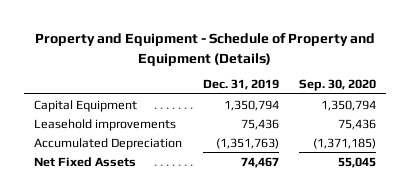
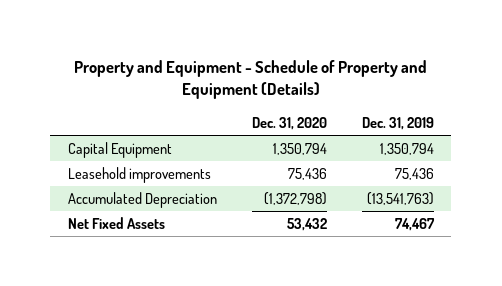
[298,79,376,92] Sep. 30, 2020 -> none
none -> [251,116,327,130] Dec. 31, 2020
[215,137,279,149] (1,351,763) -> [366,192,434,206] (13,541,763)

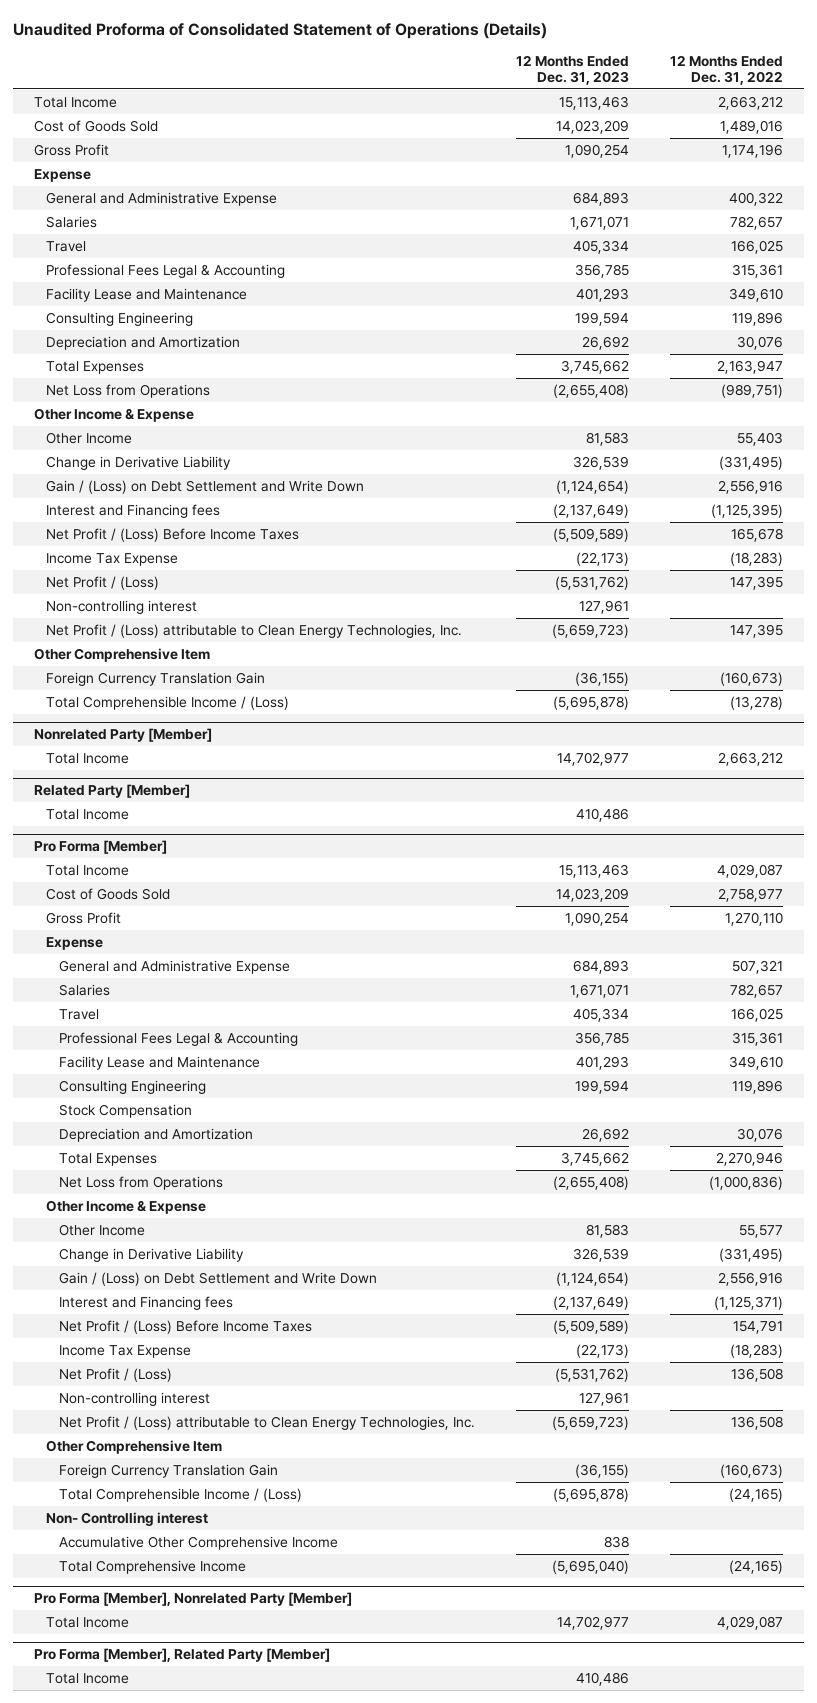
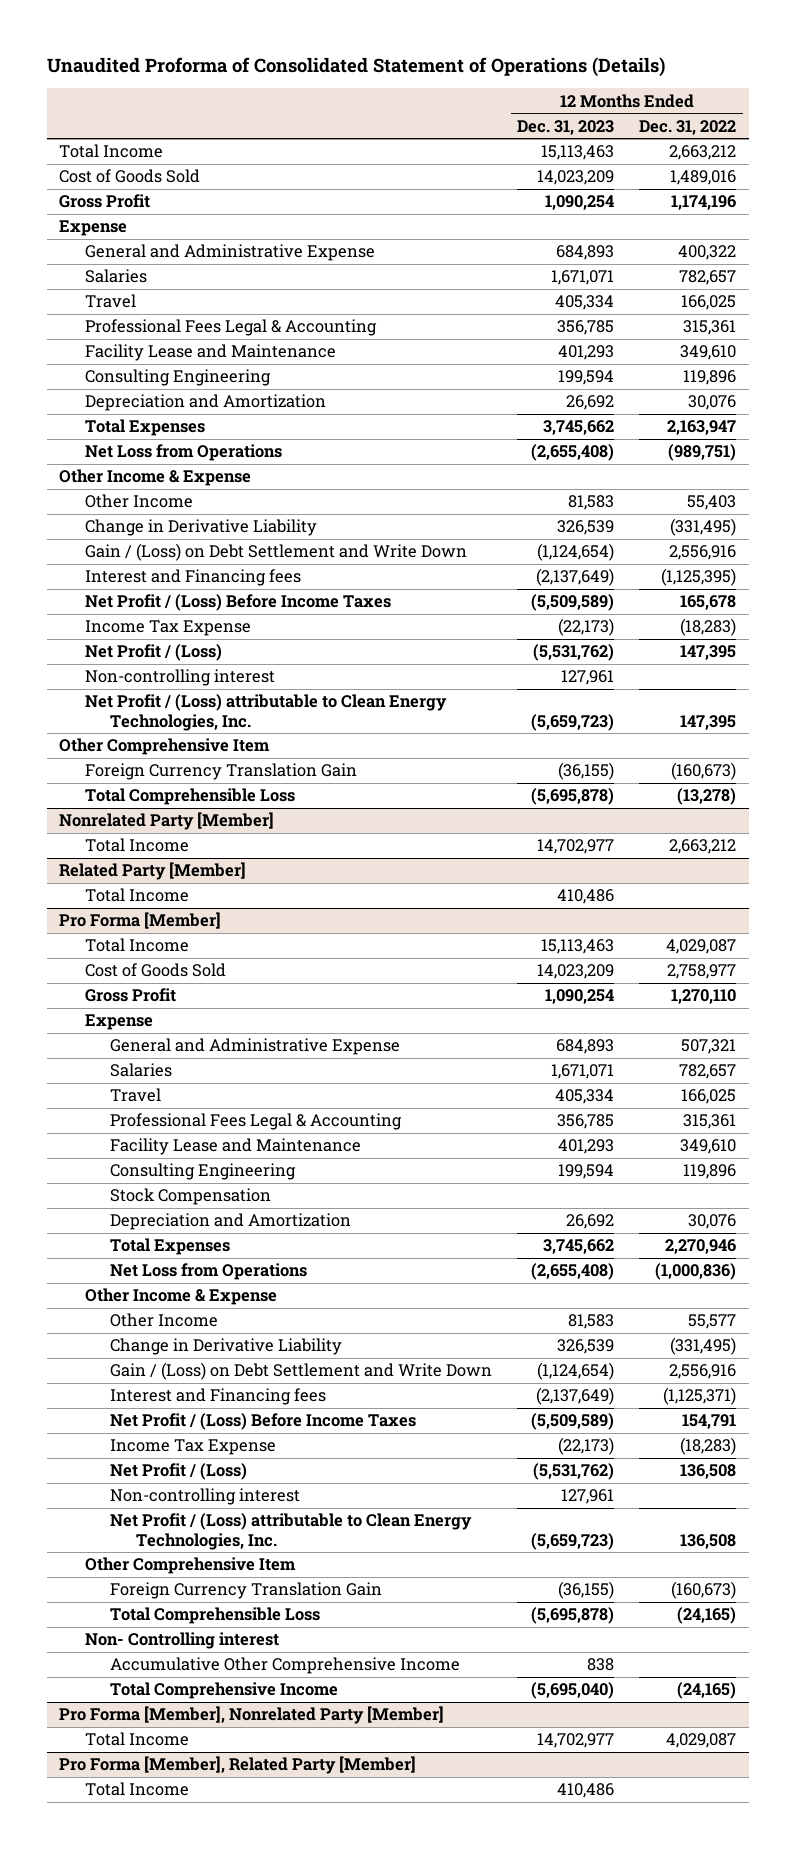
[46,695,290,710] Total Comprehensible Income / (Loss) -> [84,788,295,806] Total Comprehensible Loss
[58,1487,302,1502] Total Comprehensible Income / (Loss) -> [110,1607,321,1625] Total Comprehensible Loss

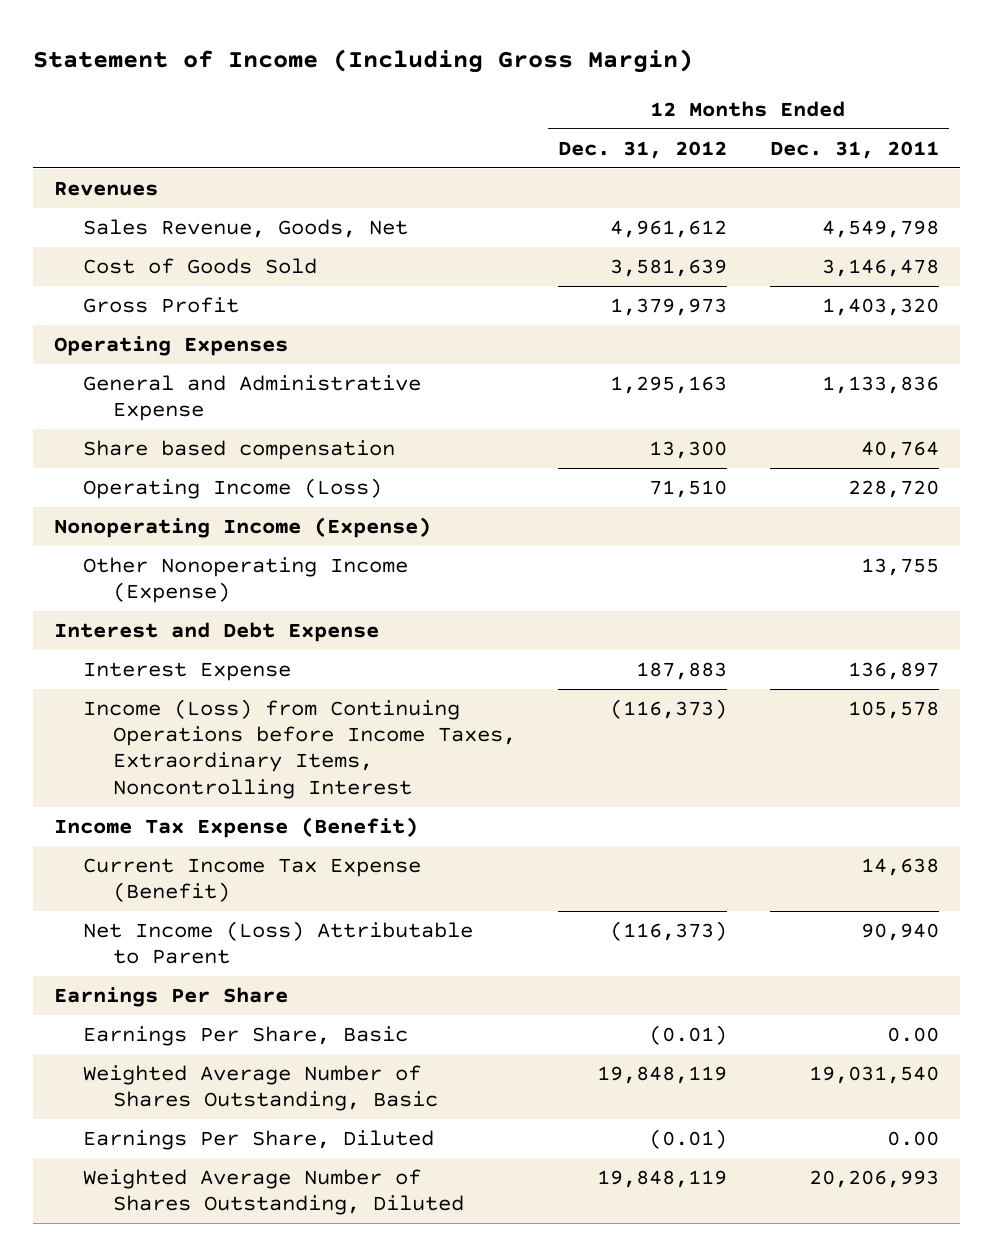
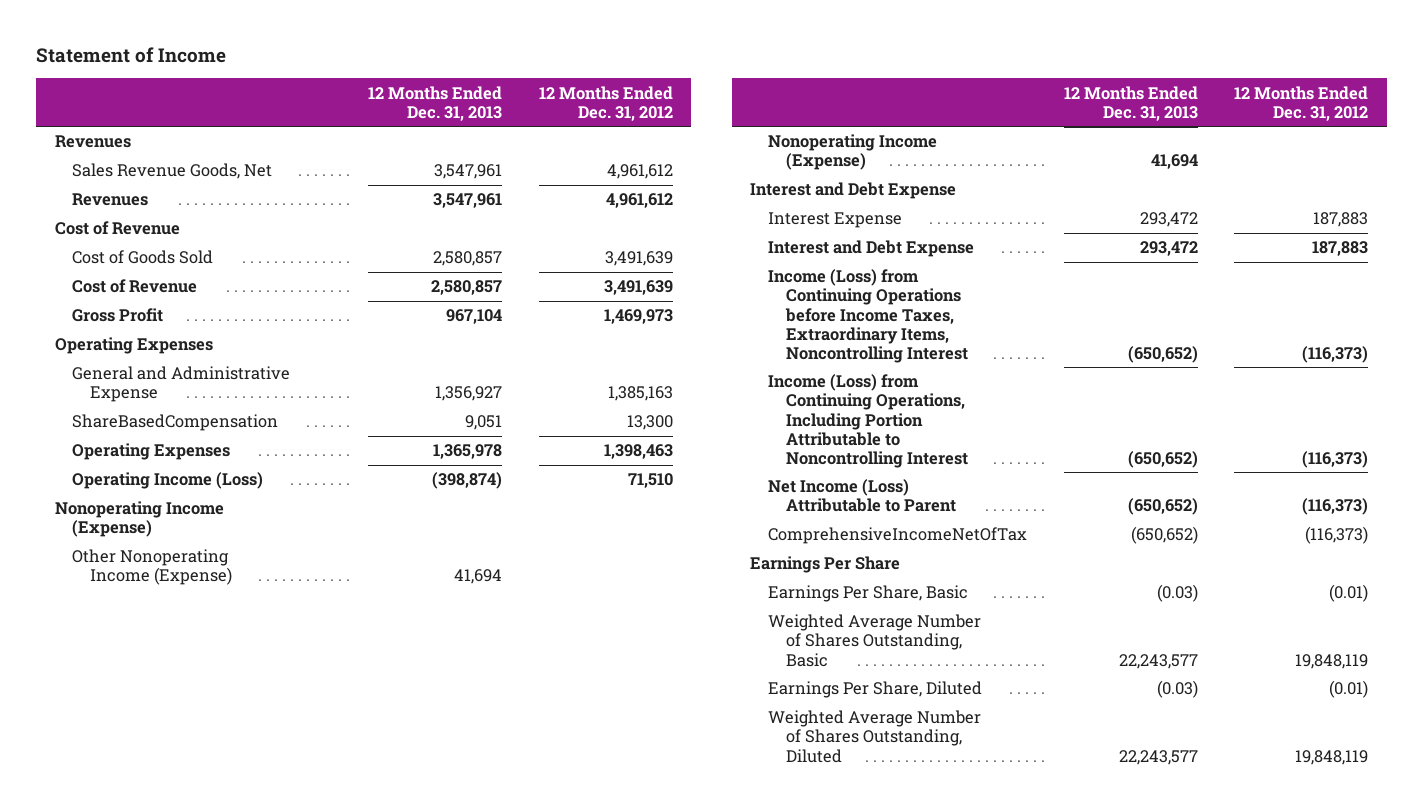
[32,49,693,74] Statement of Income (Including Gross Margin) -> [36,46,227,63] Statement of Income
[769,140,939,159] Dec. 31, 2011 -> none
none -> [367,85,502,121] 12 Months Ended Dec. 31, 2013
[83,219,409,239] Sales Revenue, Goods, Net -> [72,163,273,180] Sales Revenue Goods, Net
none -> [72,193,149,207] Revenues
none -> [54,221,180,236] Cost of Revenue
[610,259,728,278] 3,581,639 -> [604,251,673,267] 3,491,639
none -> [72,279,198,294] Cost of Revenue
[610,298,728,317] 1,379,973 -> [603,309,673,325] 1,469,973
[610,376,728,395] 1,295,163 -> [607,386,673,402] 1,385,163
[83,440,396,461] Share based compensation -> [72,414,279,432] ShareBasedCompensation
none -> [72,443,231,461] Operating Expenses
none -> [768,134,938,171] Nonoperating Income (Expense)
none -> [768,240,975,258] Interest and Debt Expense
[53,817,418,839] Income Tax Expense (Benefit) -> none
[83,858,422,903] Current Income Tax Expense (Benefit) -> none
none -> [768,374,968,468] Income (Loss) from Continuing Operations, Including Portion Attributable to Noncontrolling Interest
none -> [768,527,1028,545] ComprehensiveIncomeNetOfTax

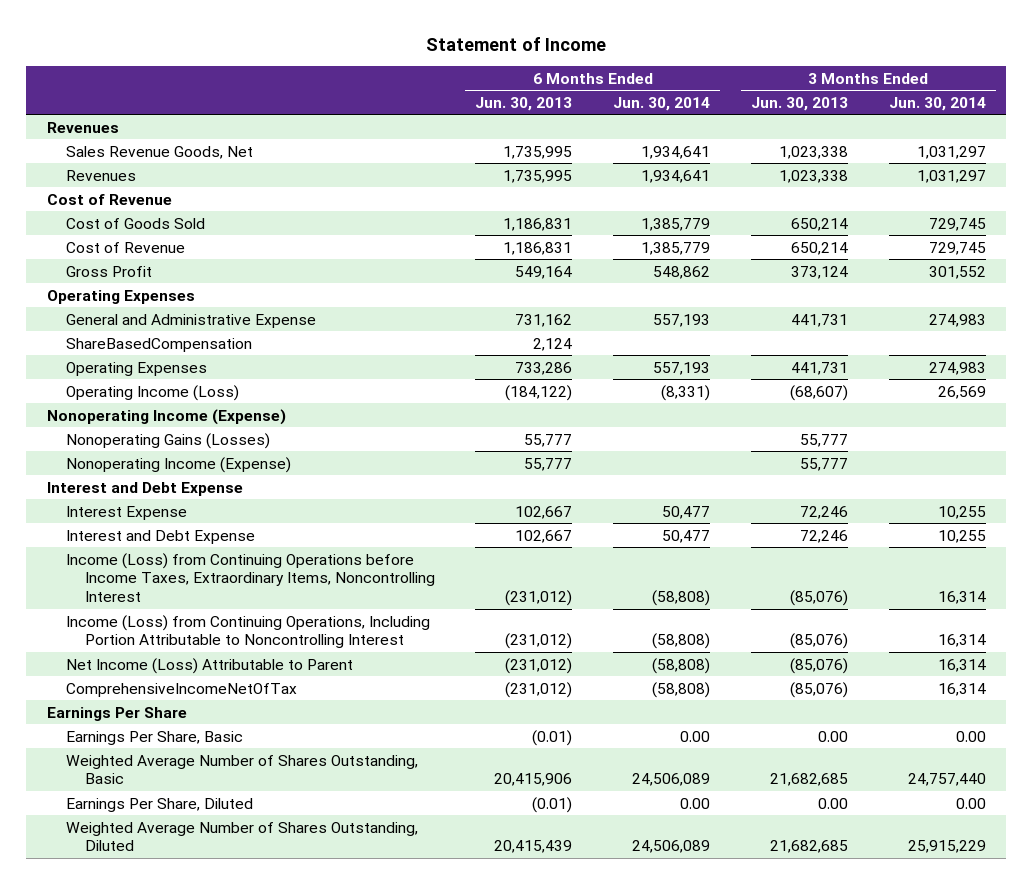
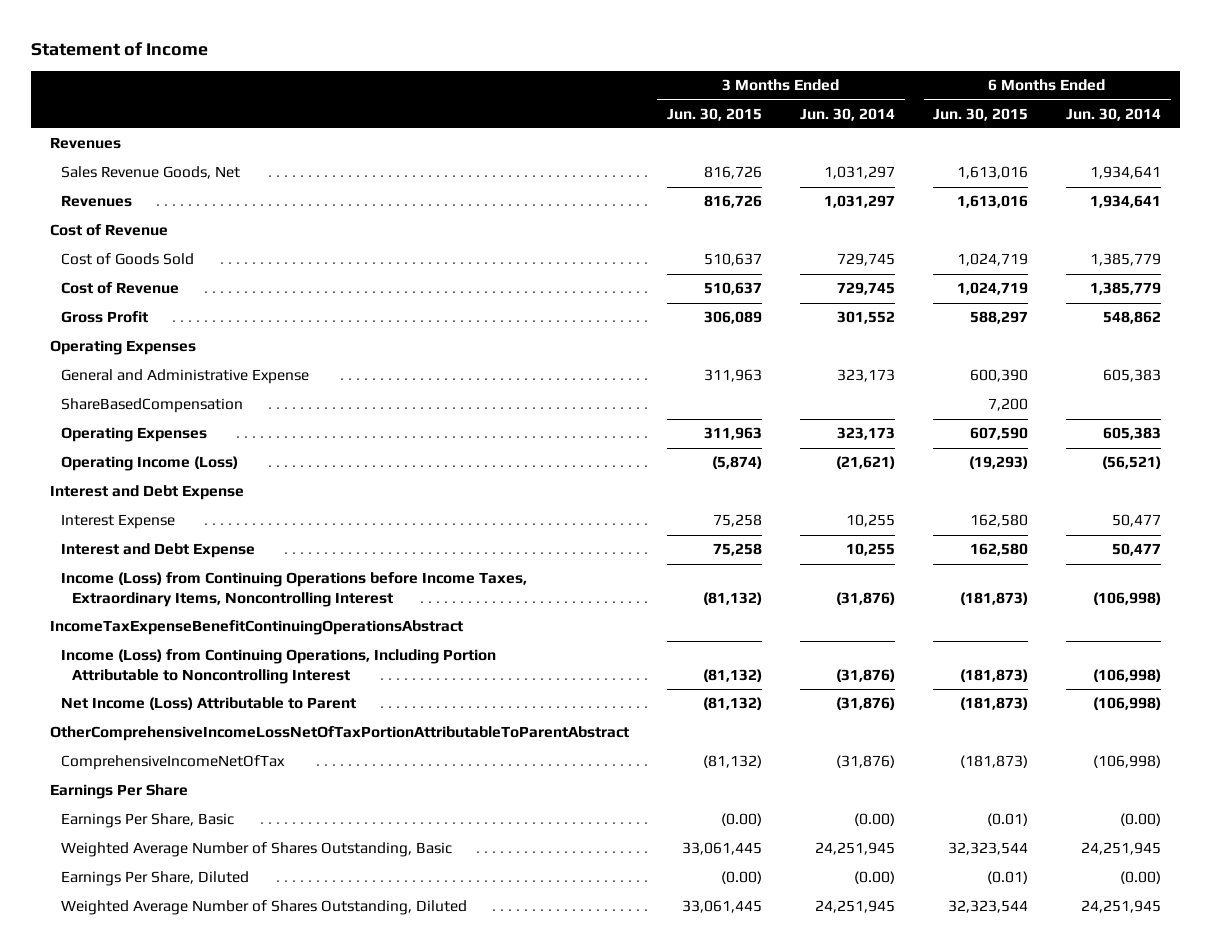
[475,96,573,111] Jun. 30, 2013 -> none
[750,96,848,111] Jun. 30, 2013 -> none
none -> [666,107,762,121] Jun. 30, 2015
none -> [933,107,1029,121] Jun. 30, 2015
[653,313,711,327] 557,193 -> [1103,369,1162,383] 605,383
[928,313,986,327] 274,983 -> [837,369,896,383] 323,173
[46,408,286,425] Nonoperating Income (Expense) -> none
[65,432,270,449] Nonoperating Gains (Losses) -> none
[65,456,291,473] Nonoperating Income (Expense) -> none
[653,361,711,375] 557,193 -> [1103,427,1162,441] 605,383
[928,361,986,375] 274,983 -> [837,427,896,441] 323,173
[661,384,711,401] (8,331) -> [1102,456,1162,470] (56,521)
[937,385,986,399] 26,569 -> [836,456,896,470] (21,621)
[652,590,711,607] (58,808) -> [1093,592,1162,606] (106,998)
[937,591,986,605] 16,314 -> [836,592,896,606] (31,876)
none -> [49,620,463,636] IncomeTaxExpenseBenefitContinuingOperationsAbstract
[652,633,711,650] (58,808) -> [1093,669,1162,683] (106,998)
[937,634,986,648] 16,314 -> [836,669,896,683] (31,876)
[652,657,711,674] (58,808) -> [1093,697,1162,711] (106,998)
[937,658,986,672] 16,314 -> [836,697,896,711] (31,876)
none -> [49,726,629,742] OtherComprehensiveIncomeLossNetOfTaxPortionAttributableToParentAbstract
[652,681,711,698] (58,808) -> [1093,755,1162,769] (106,998)
[937,682,986,696] 16,314 -> [836,755,896,769] (31,876)
[680,730,711,742] 0.00 -> [1120,813,1162,827] (0.00)
[955,730,986,742] 0.00 -> [854,813,896,827] (0.00)
[632,773,711,787] 24,506,089 -> [1081,842,1162,856] 24,251,945
[907,773,986,787] 24,757,440 -> [815,842,896,856] 24,251,945
[680,797,711,809] 0.00 -> [1120,871,1162,885] (0.00)
[955,797,986,809] 0.00 -> [854,871,896,885] (0.00)
[632,840,711,854] 24,506,089 -> [1081,900,1162,914] 24,251,945
[907,840,986,854] 25,915,229 -> [815,900,896,914] 24,251,945

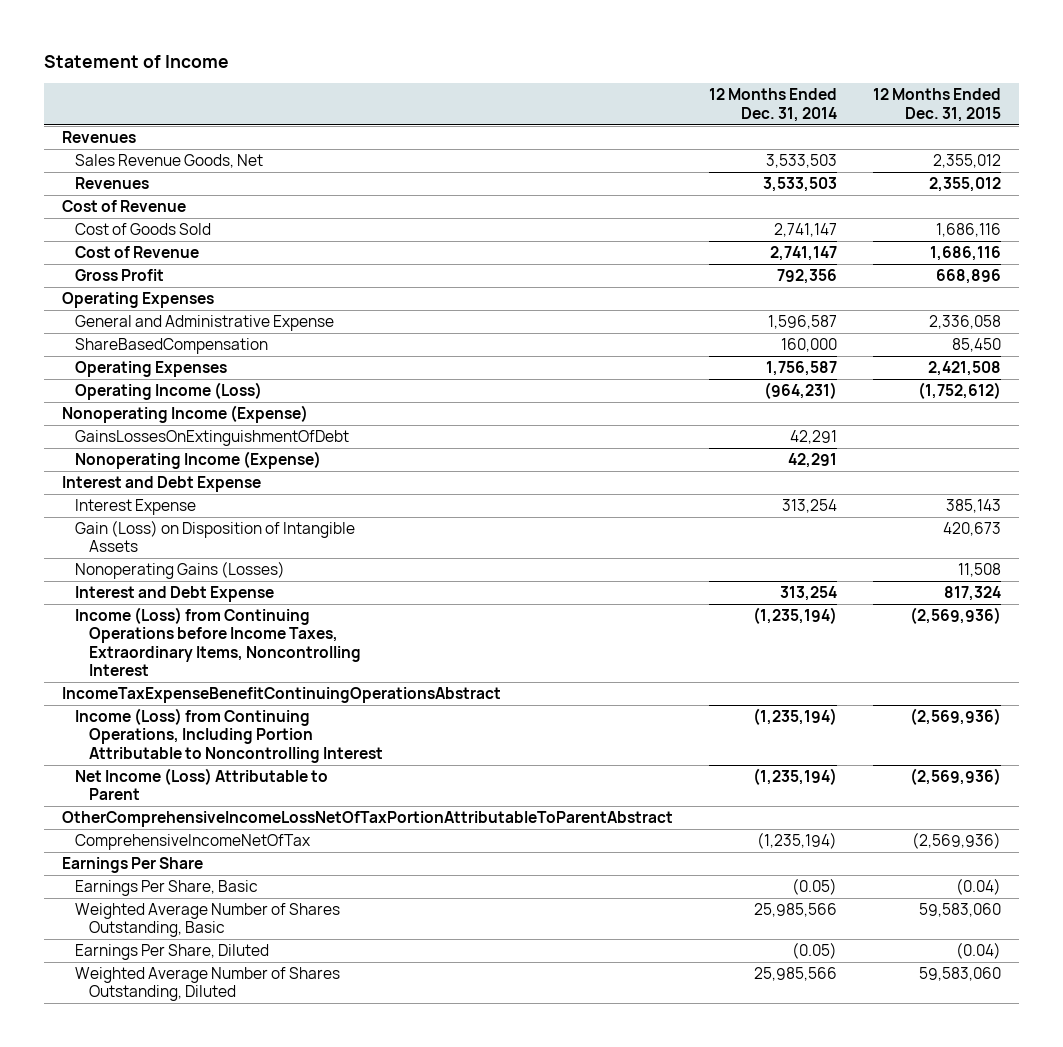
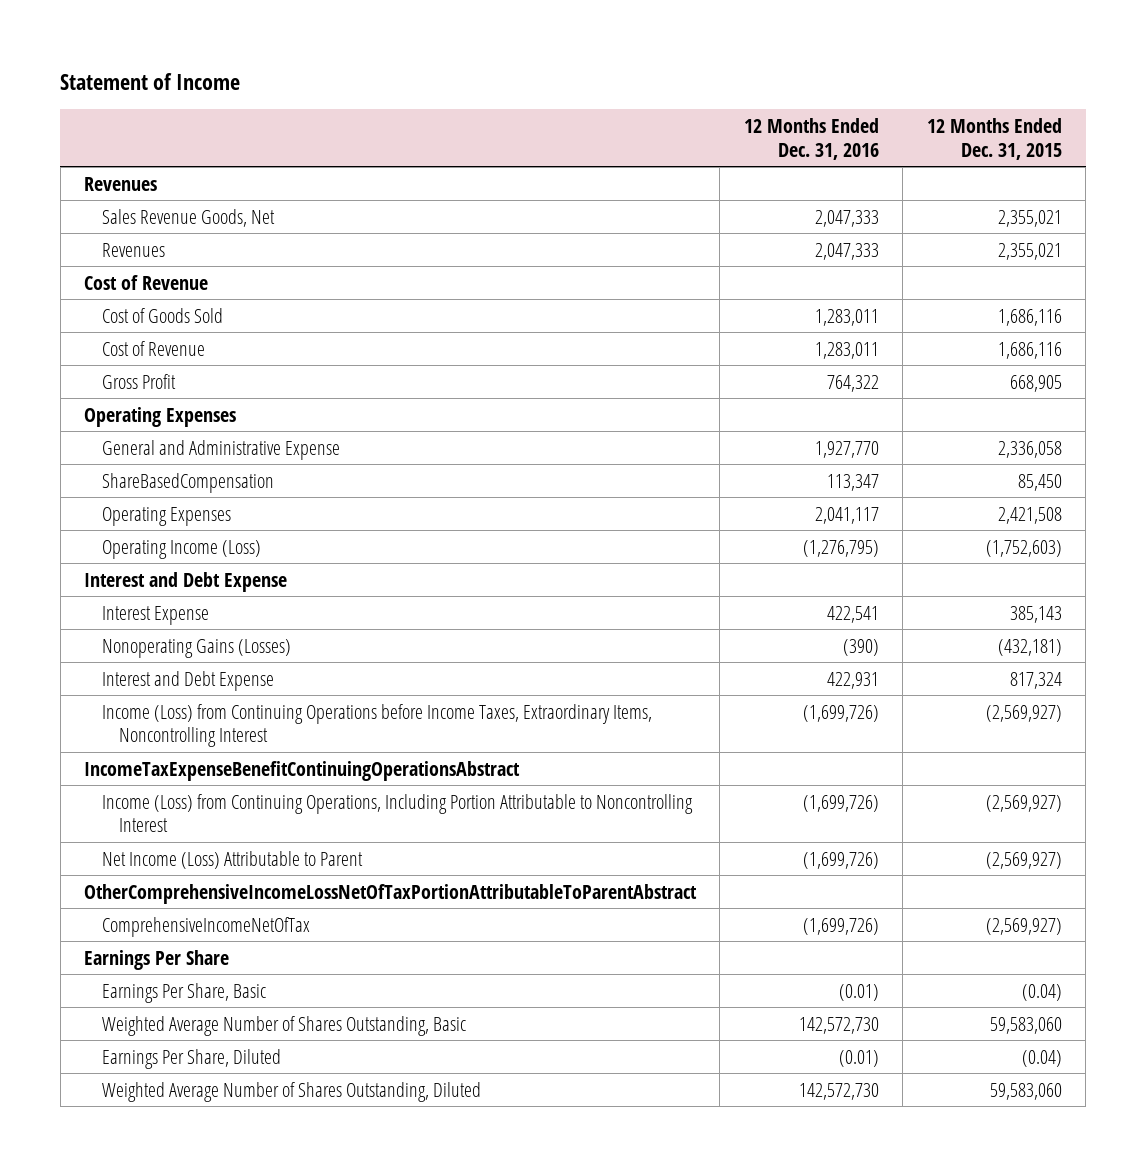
[708,88,837,122] 12 Months Ended Dec. 31, 2014 -> none
none -> [743,117,879,160] 12 Months Ended Dec. 31, 2016
[932,154,1001,169] 2,355,012 -> [997,209,1062,227] 2,355,021
[928,177,1001,193] 2,355,012 -> [997,242,1062,260] 2,355,021
[935,269,1001,285] 668,896 -> [1009,374,1062,392] 668,905
[61,405,308,424] Nonoperating Income (Expense) -> none
[75,430,350,447] GainsLossesOnExtinguishmentOfDebt -> none
[75,451,322,470] Nonoperating Income (Expense) -> none
[917,382,1001,400] (1,752,612) -> [985,539,1062,557] (1,752,603)
[75,520,356,553] Gain (Loss) on Disposition of Intangible Assets -> none
[957,563,1001,578] 11,508 -> [997,638,1062,656] (432,181)
[909,607,1001,625] (2,569,936) -> [985,704,1062,722] (2,569,927)
[909,708,1001,726] (2,569,936) -> [985,794,1062,812] (2,569,927)
[909,768,1001,786] (2,569,936) -> [985,851,1062,869] (2,569,927)
[911,832,1001,850] (2,569,936) -> [985,917,1062,935] (2,569,927)

